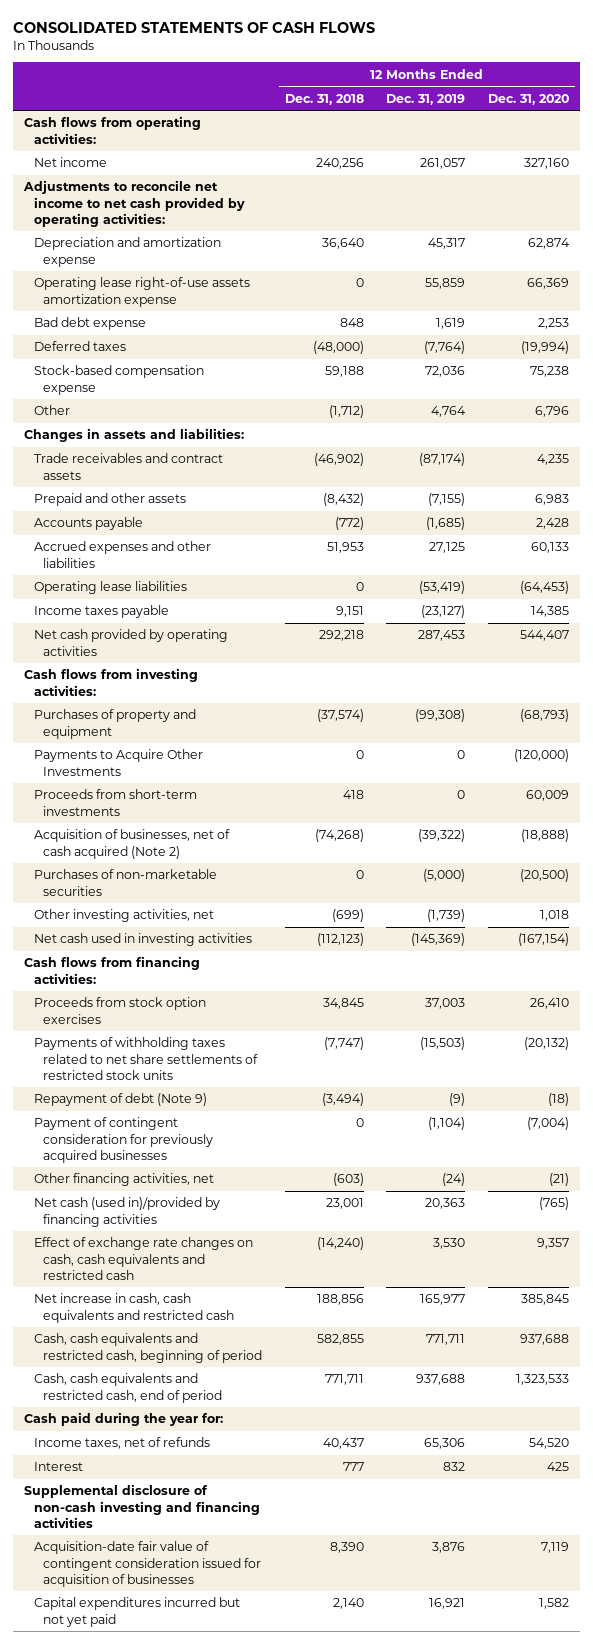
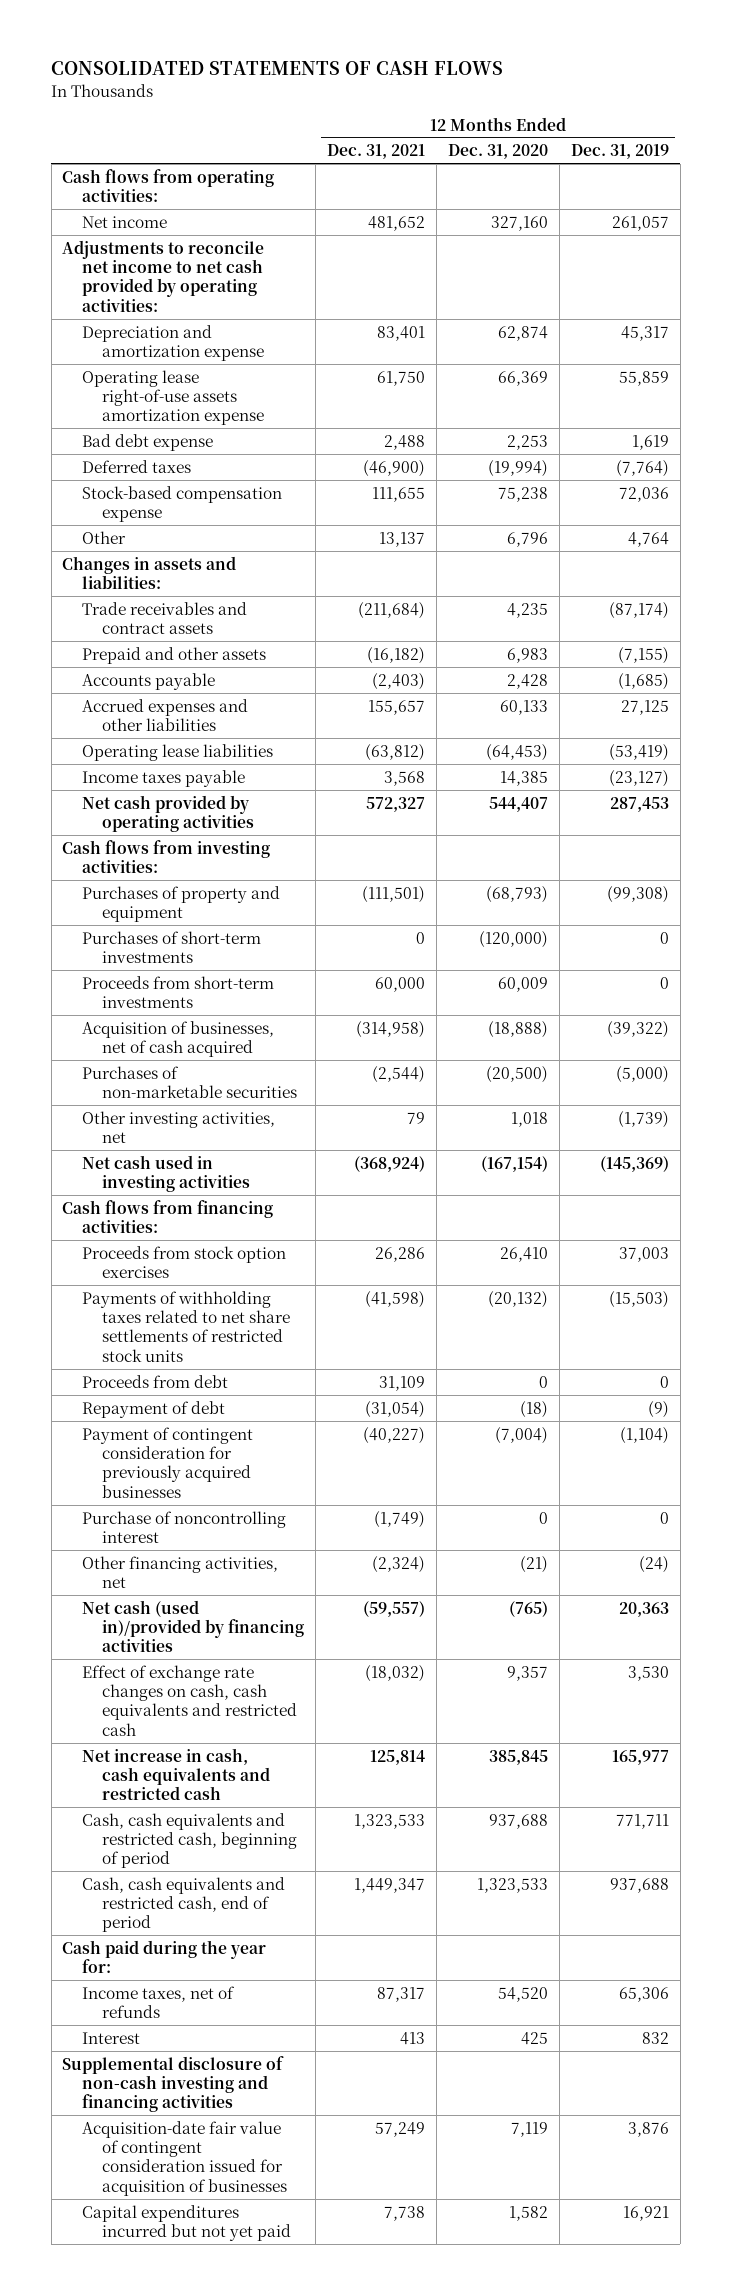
[284,93,364,105] Dec. 31, 2018 -> none
none -> [326,144,425,160] Dec. 31, 2021
[33,749,203,776] Payments to Acquire Other Investments -> none
none -> [82,930,262,963] Purchases of short-term investments
[33,829,230,859] Acquisition of businesses, net of cash acquired (Note 2) -> [82,1020,275,1057] Acquisition of businesses, net of cash acquired
none -> [82,1374,229,1388] Proceeds from debt
[33,1093,207,1107] Repayment of debt (Note 9) -> [82,1400,226,1418] Repayment of debt
none -> [82,1510,287,1543] Purchase of noncontrolling interest

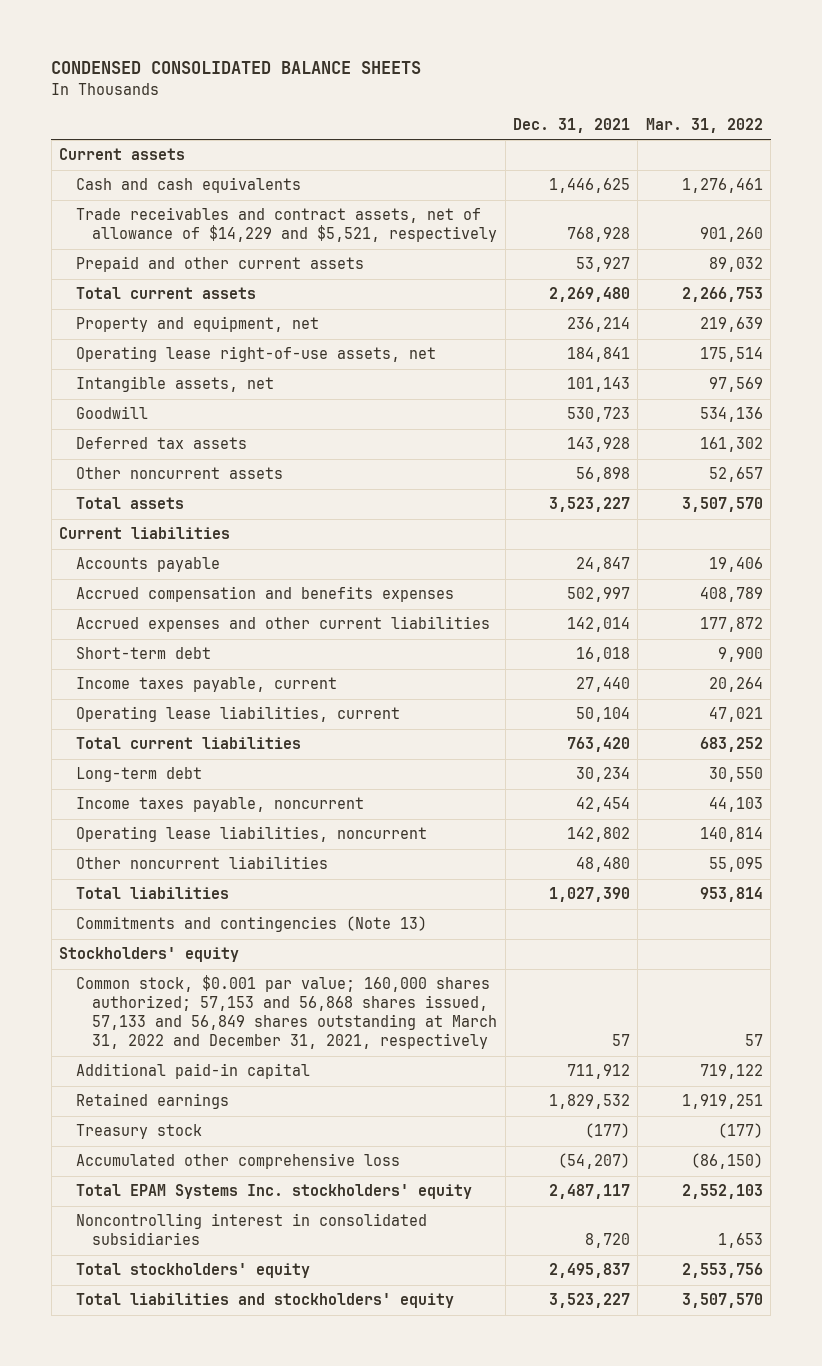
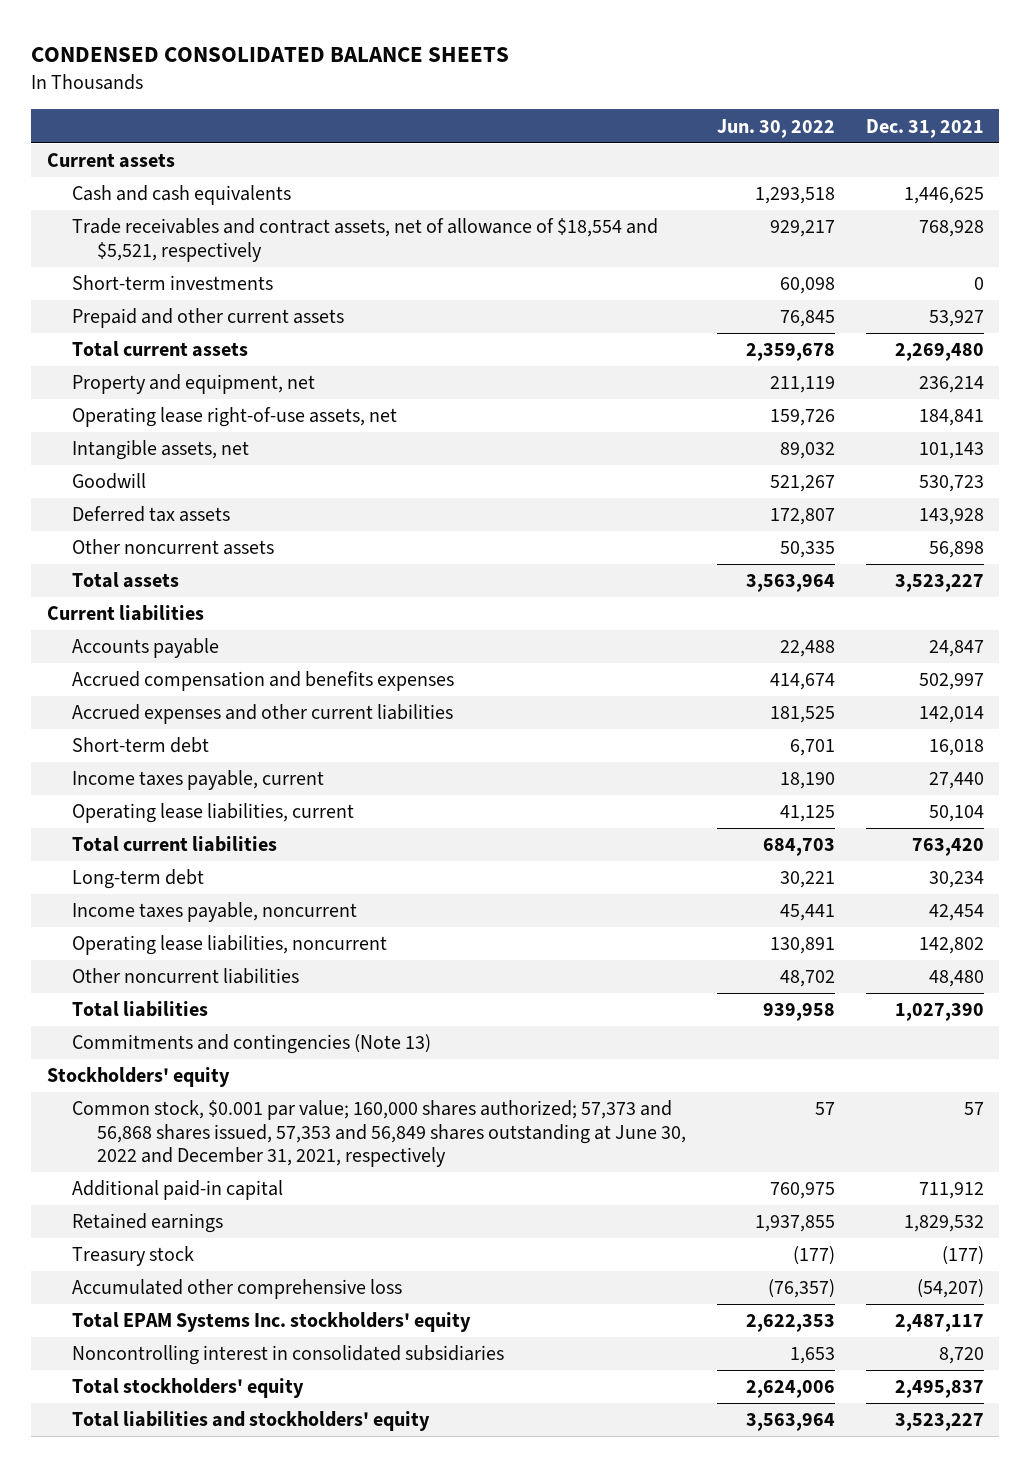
[645,117,763,133] Mar. 31, 2022 -> none
none -> [716,118,835,138] Jun. 30, 2022
[75,207,498,243] Trade receivables and contract assets, net of allowance of $14,229 and $5,521, respectively -> [71,218,658,262] Trade receivables and contract assets, net of allowance of $18,554 and $5,521, respectively
none -> [71,275,273,291] Short-term investments
[75,975,498,1050] Common stock, $0.001 par value; 160,000 shares authorized; 57,153 and 56,868 shares issued, 57,133 and 56,849 shares outstanding at March 31, 2022 and December 31, 2021, respectively -> [71,1100,686,1167] Common stock, $0.001 par value; 160,000 shares authorized; 57,373 and 56,868 shares issued, 57,353 and 56,849 shares outstanding at June 30, 2022 and December 31, 2021, respectively

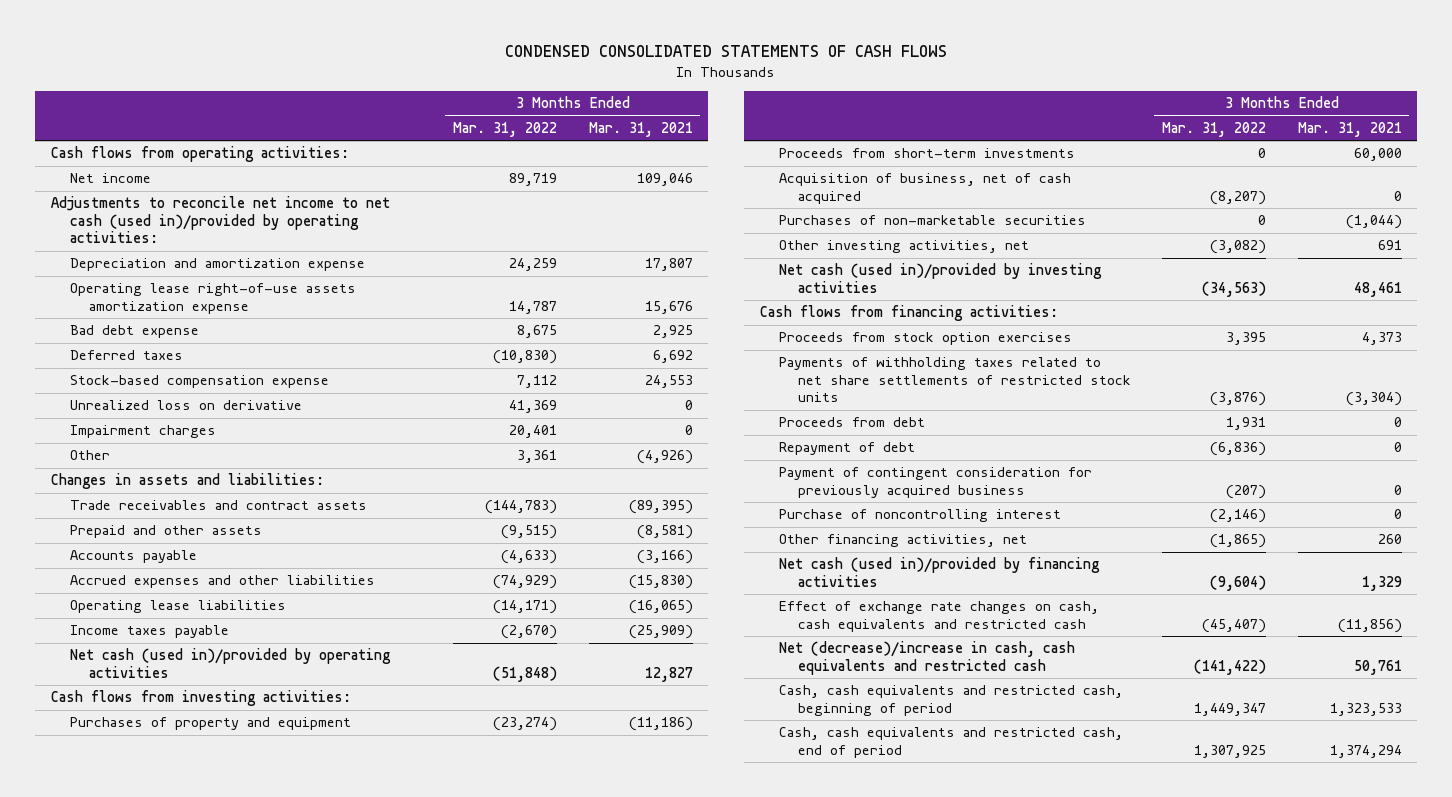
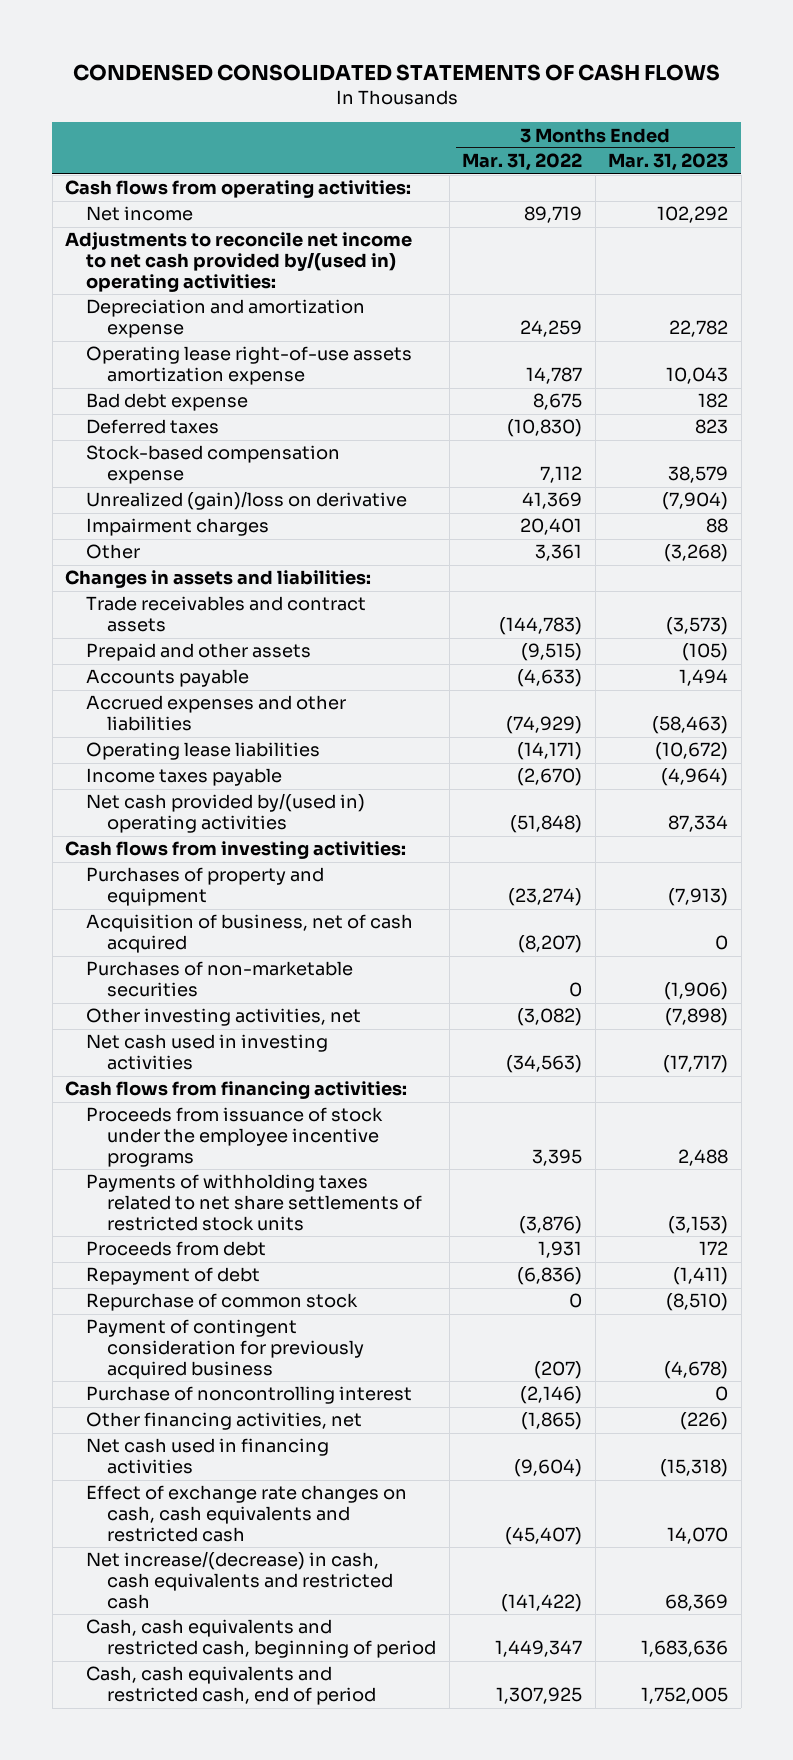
[588,121,693,137] Mar. 31, 2021 -> none
none -> [608,153,729,172] Mar. 31, 2023
[50,196,390,244] Adjustments to reconcile net income to net cash (used in)/provided by operating activities: -> [65,232,413,292] Adjustments to reconcile net income to net cash provided by/(used in) operating activities:
[69,400,302,411] Unrealized loss on derivative -> [86,491,408,511] Unrealized (gain)/loss on derivative
[69,648,391,678] Net cash (used in)/provided by operating activities -> [86,793,366,834] Net cash provided by/(used in) operating activities
[778,148,1075,159] Proceeds from short-term investments -> none
[778,263,1102,293] Net cash (used in)/provided by investing activities -> [86,1034,329,1071] Net cash used in investing activities
[778,332,1072,346] Proceeds from stock option exercises -> [86,1107,384,1167] Proceeds from issuance of stock under the employee incentive programs
none -> [86,1293,359,1312] Repurchase of common stock
[778,557,1100,587] Net cash (used in)/provided by financing activities -> [86,1438,330,1475] Net cash used in financing activities
[778,641,1075,675] Net (decrease)/increase in cash, cash equivalents and restricted cash -> [86,1551,394,1609] Net increase/(decrease) in cash, cash equivalents and restricted cash

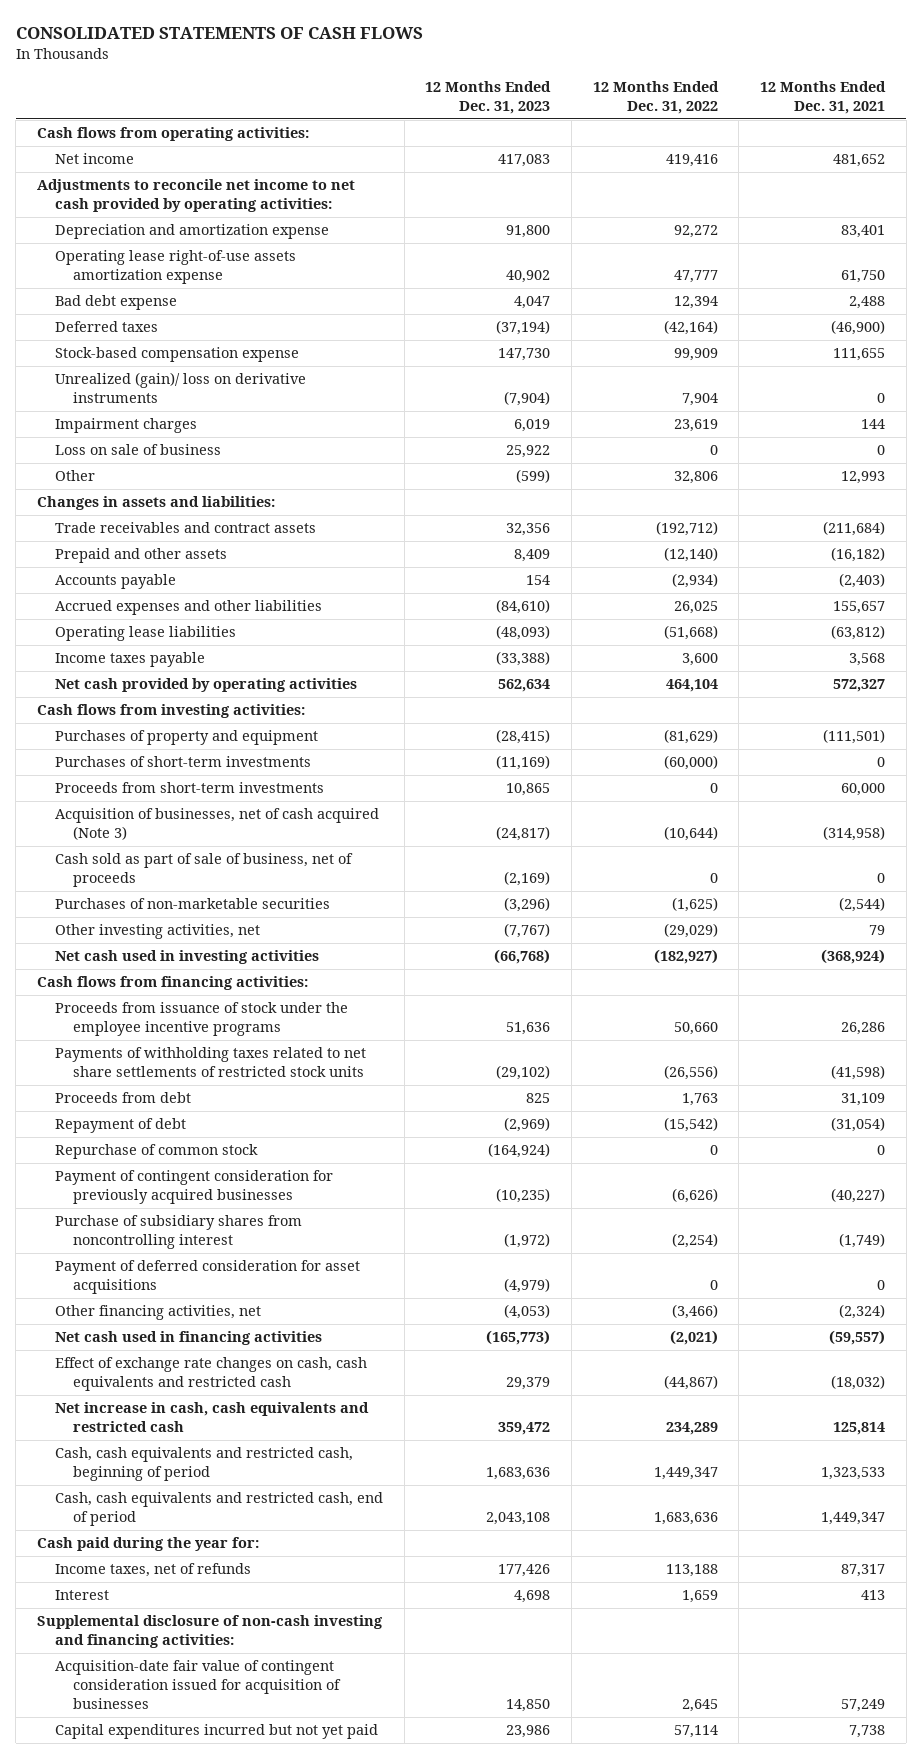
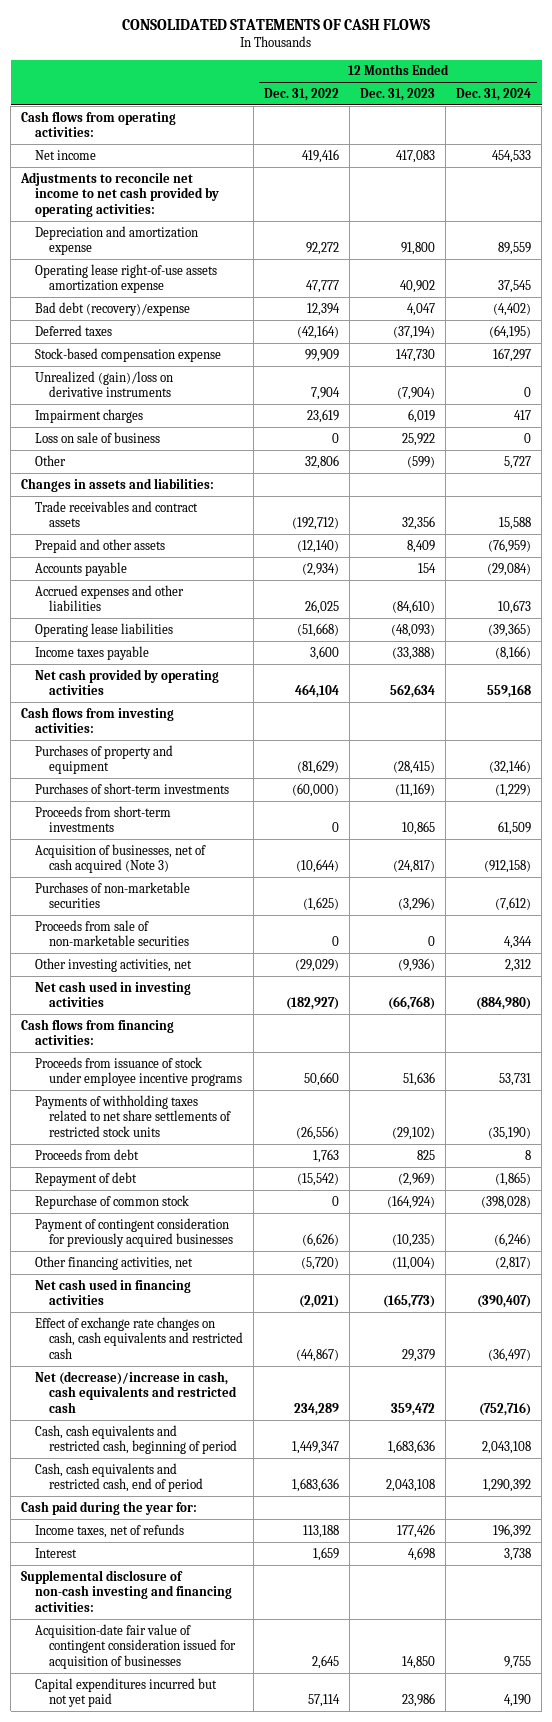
[759,80,886,114] 12 Months Ended Dec. 31, 2021 -> none
none -> [456,87,532,101] Dec. 31, 2024
[55,295,178,311] Bad debt expense -> [34,301,190,316] Bad debt (recovery)/expense
[55,372,307,404] Unrealized (gain)/ loss on derivative instruments -> [34,370,173,398] Unrealized (gain)/loss on derivative instruments
[55,853,354,888] Cash sold as part of sale of business, net of proceeds -> none
none -> [34,919,189,947] Proceeds from sale of non-marketable securities
[504,923,551,939] (7,767) -> [398,957,436,972] (9,936)
[55,1002,349,1037] Proceeds from issuance of stock under the employee incentive programs -> [34,1056,242,1087] Proceeds from issuance of stock under employee incentive programs
[55,1215,303,1250] Purchase of subsidiary shares from noncontrolling interest -> none
[55,1260,361,1295] Payment of deferred consideration for asset acquisitions -> none
[504,1304,551,1320] (4,053) -> [392,1256,436,1270] (11,004)
[671,1304,718,1320] (3,466) -> [300,1256,339,1270] (5,720)
[55,1402,370,1433] Net increase in cash, cash equivalents and restricted cash -> [34,1370,237,1413] Net (decrease)/increase in cash, cash equivalents and restricted cash

